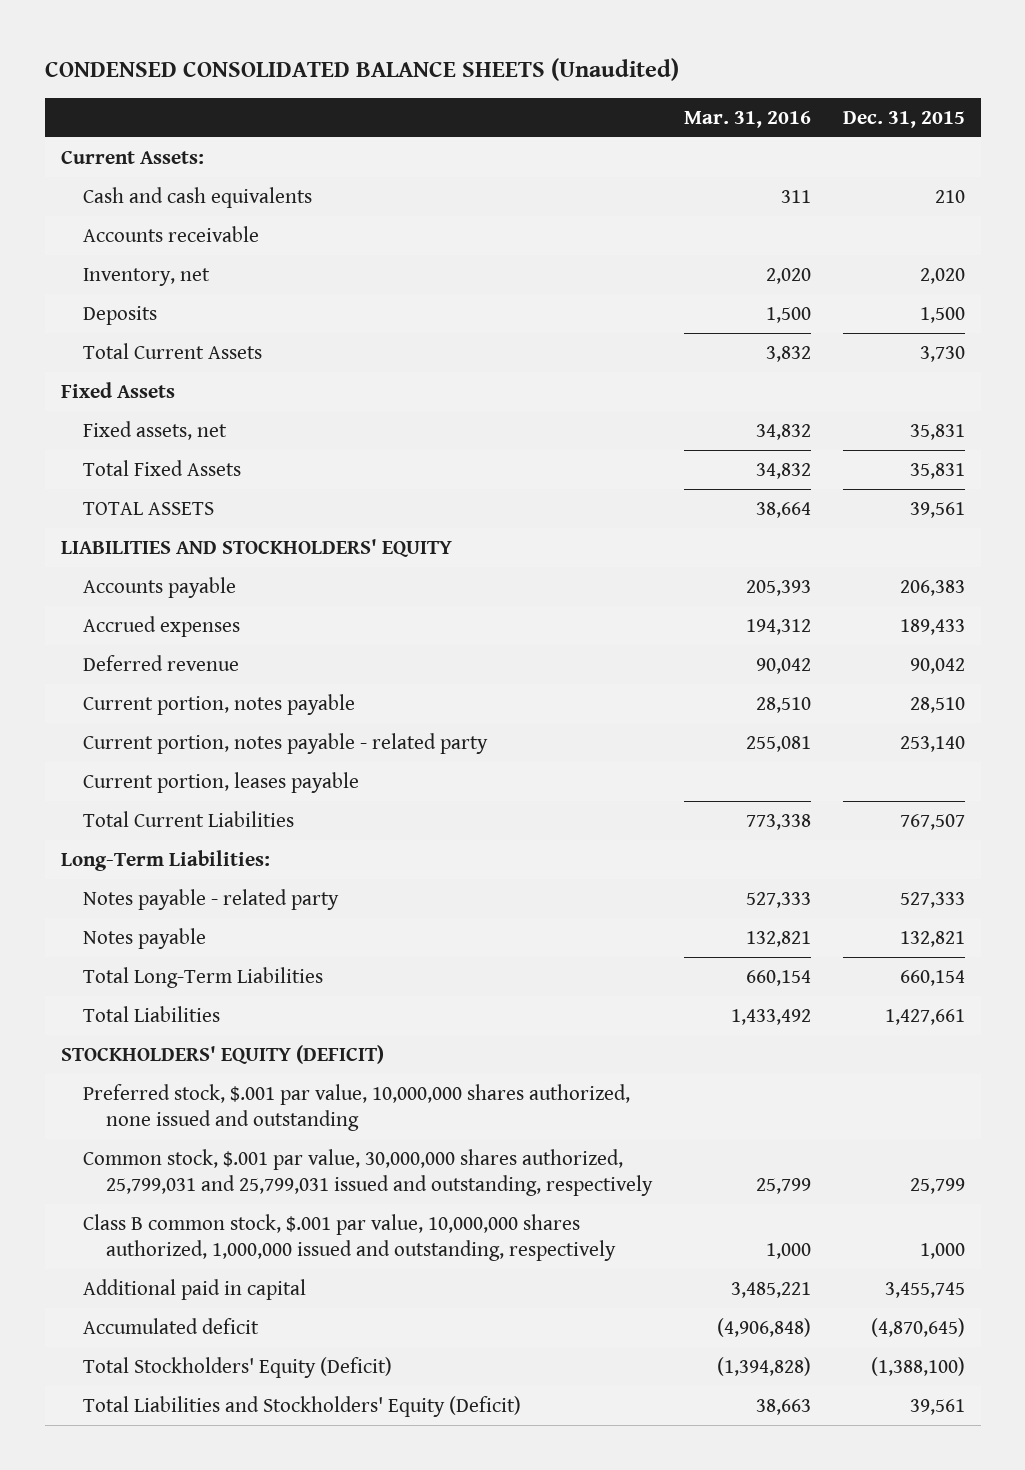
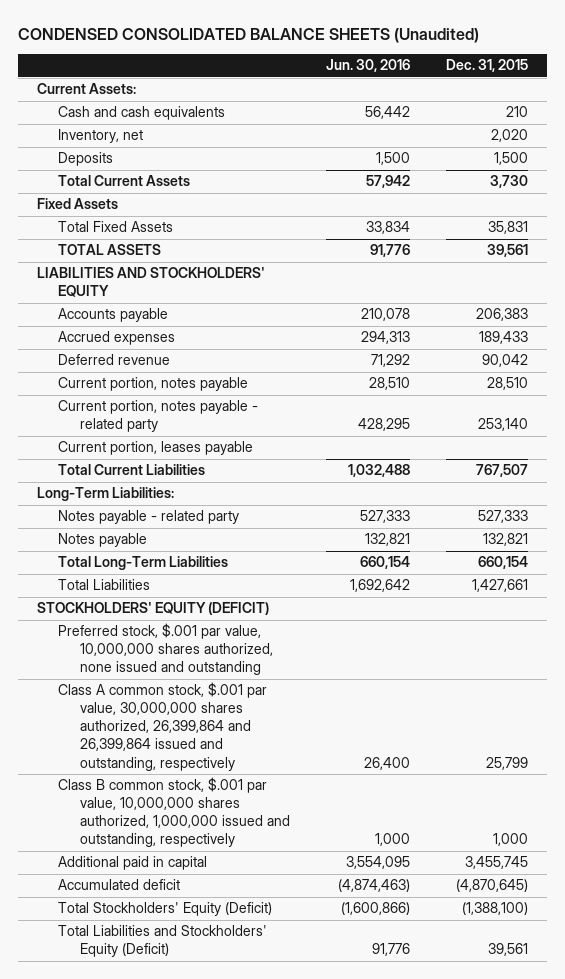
[683,110,811,128] Mar. 31, 2016 -> none
none -> [326,59,411,73] Jun. 30, 2016
[83,225,260,242] Accounts receivable -> none
[83,420,228,440] Fixed assets, net -> none
[83,1148,653,1197] Common stock, $.001 par value, 30,000,000 shares authorized, 25,799,031 and 25,799,031 issued and outstanding, respectively -> [58,682,268,771] Class A common stock, $.001 par value, 30,000,000 shares authorized, 26,399,864 and 26,399,864 issued and outstanding, respectively

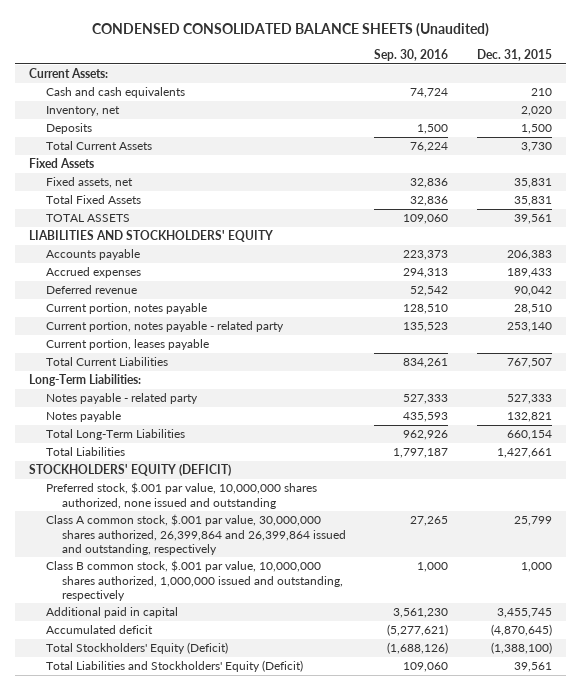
[326,59,411,73] Jun. 30, 2016 -> none
none -> [374,49,449,62] Sep. 30, 2016
none -> [45,177,133,189] Fixed assets, net

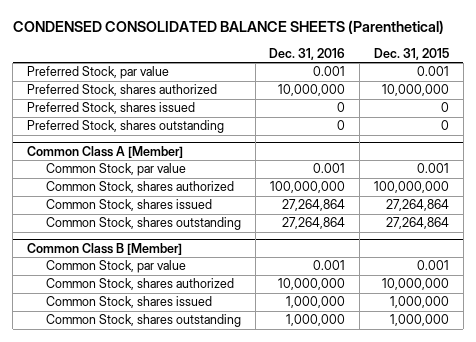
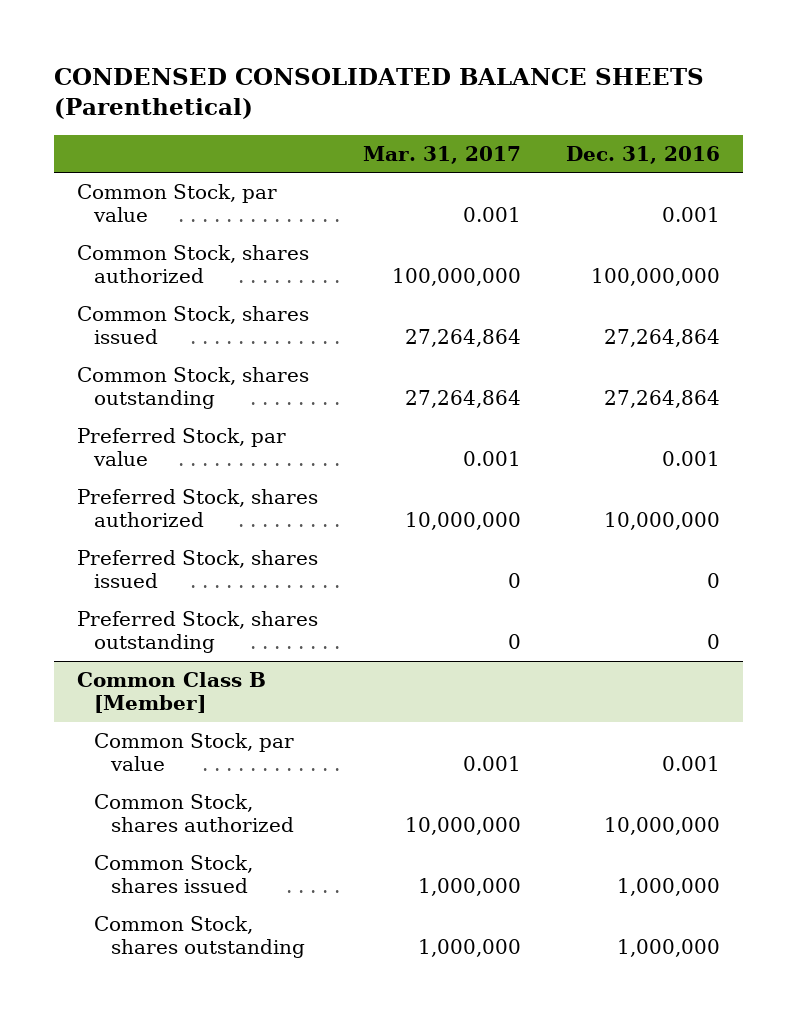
[373,47,449,60] Dec. 31, 2015 -> none
none -> [362,145,521,164] Mar. 31, 2017
[27,145,184,158] Common Class A [Member] -> none
[27,66,170,80] Preferred Stock, par value -> [76,427,286,467] Preferred Stock, par value
[27,84,218,97] Preferred Stock, shares authorized -> [76,488,318,528] Preferred Stock, shares authorized
[27,102,196,115] Preferred Stock, shares issued -> [76,549,318,589] Preferred Stock, shares issued
[27,120,225,134] Preferred Stock, shares outstanding -> [76,610,318,654] Preferred Stock, shares outstanding

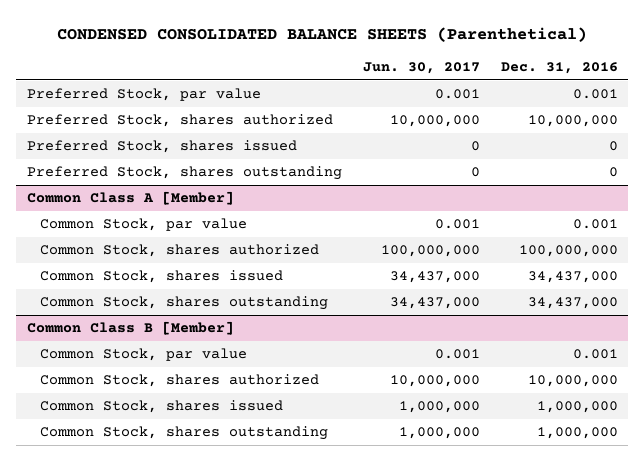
[362,145,521,164] Mar. 31, 2017 -> none
none -> [362,62,480,75] Jun. 30, 2017
[76,183,277,223] Common Stock, par value -> none
[76,244,309,284] Common Stock, shares authorized -> none
[76,305,309,345] Common Stock, shares issued -> none
[76,366,309,410] Common Stock, shares outstanding -> none
none -> [26,191,234,206] Common Class A [Member]
none -> [40,218,248,232] Common Stock, par value
none -> [40,244,320,258] Common Stock, shares authorized
none -> [40,270,284,284] Common Stock, shares issued
none -> [40,296,329,311] Common Stock, shares outstanding

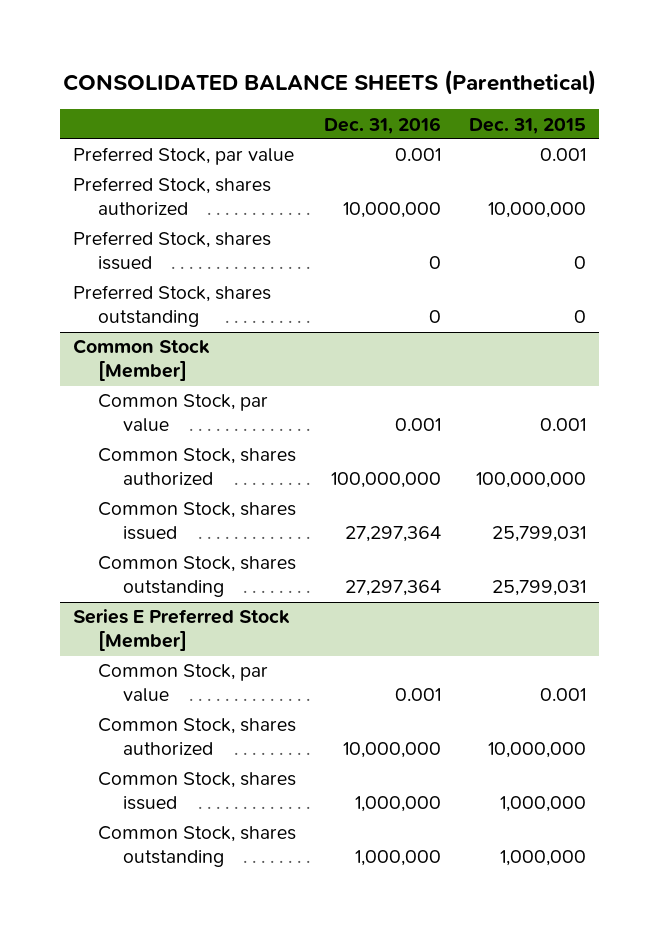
[57,27,588,43] CONDENSED CONSOLIDATED BALANCE SHEETS (Parenthetical) -> [62,69,596,95] CONSOLIDATED BALANCE SHEETS (Parenthetical)
[362,62,480,75] Jun. 30, 2017 -> none
none -> [468,117,586,134] Dec. 31, 2015
[26,191,234,206] Common Class A [Member] -> [73,339,211,382] Common Stock [Member]
[527,271,618,284] 34,437,000 -> [345,526,442,543] 27,297,364
[527,297,618,310] 34,437,000 -> [345,580,442,597] 27,297,364
[26,321,234,336] Common Class B [Member] -> [73,609,291,652] Series E Preferred Stock [Member]

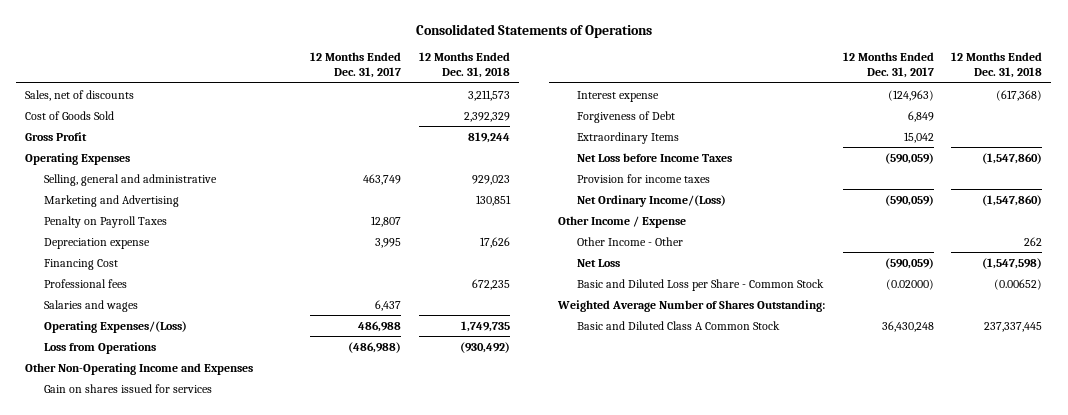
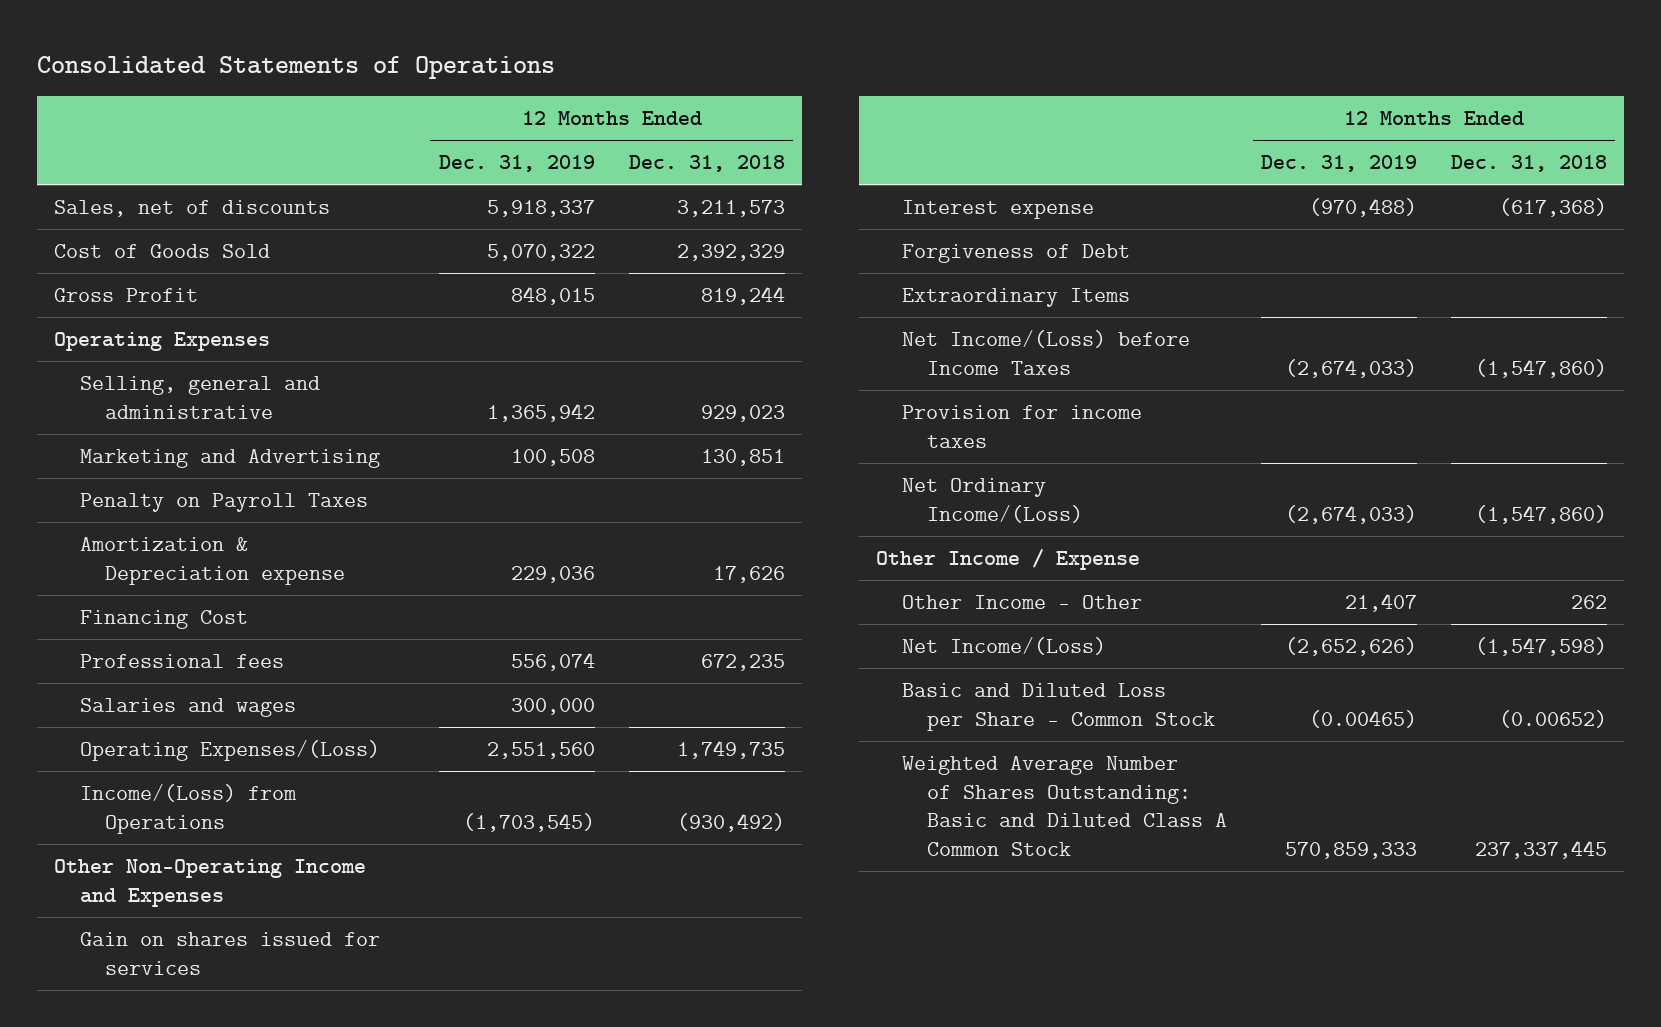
[310,52,402,78] 12 Months Ended Dec. 31, 2017 -> none
none -> [438,155,595,173] Dec. 31, 2019
[44,237,151,249] Depreciation expense -> [79,537,345,585] Amortization & Depreciation expense
[44,341,157,354] Loss from Operations -> [79,784,297,834] Income/(Loss) from Operations
[576,152,732,162] Net Loss before Income Taxes -> [901,330,1190,375] Net Income/(Loss) before Income Taxes
[576,258,620,267] Net Loss -> [901,637,1106,656] Net Income/(Loss)
[556,299,825,312] Weighted Average Number of Shares Outstanding: -> none
[576,320,780,330] Basic and Diluted Class A Common Stock -> [901,756,1228,856] Weighted Average Number of Shares Outstanding: Basic and Diluted Class A Common Stock

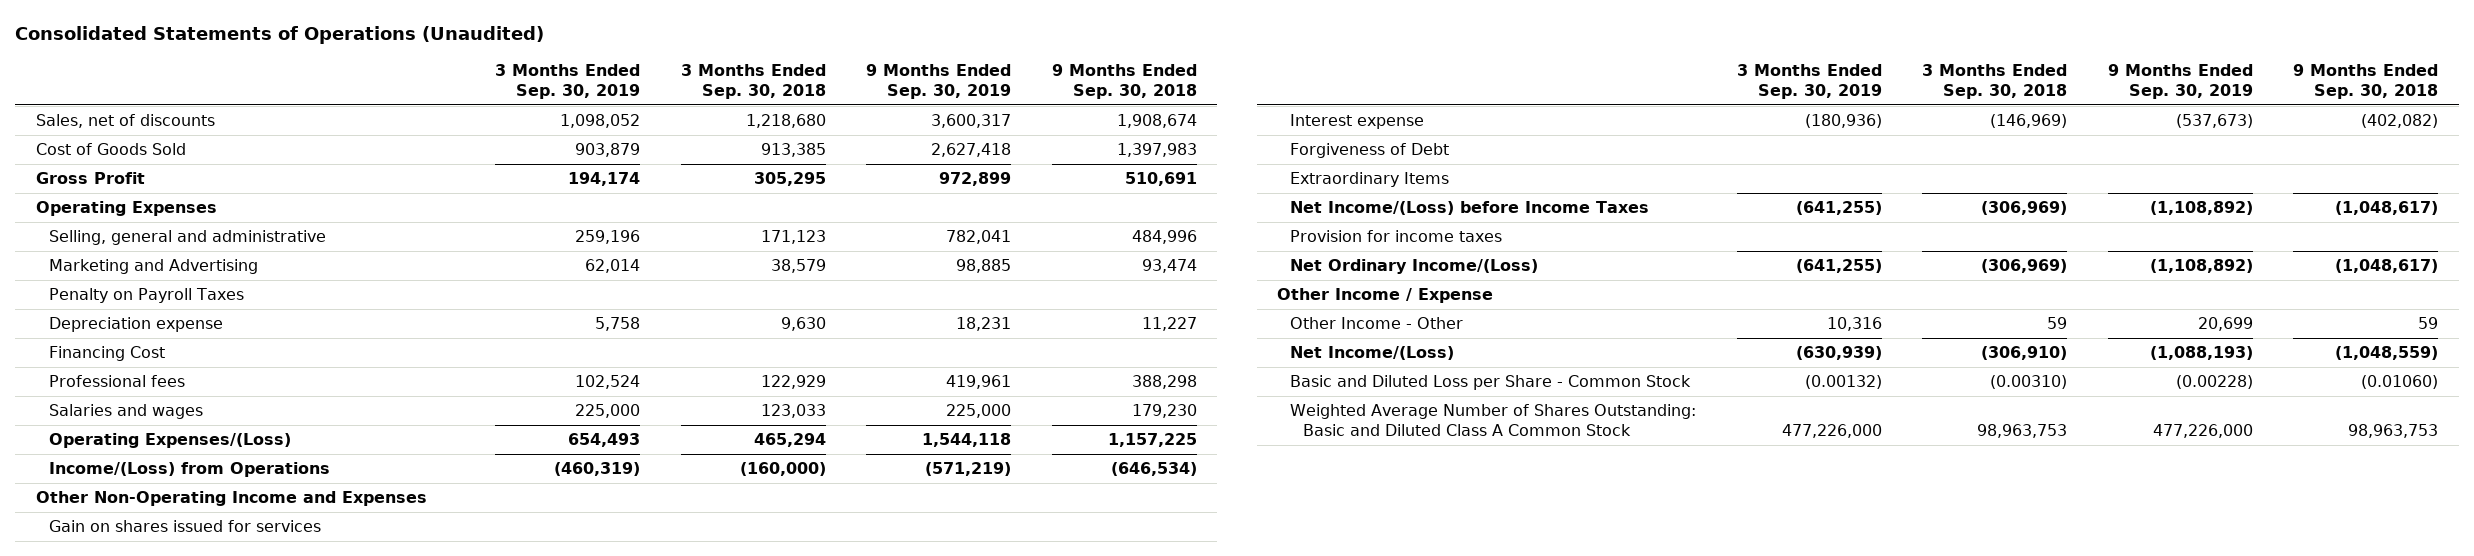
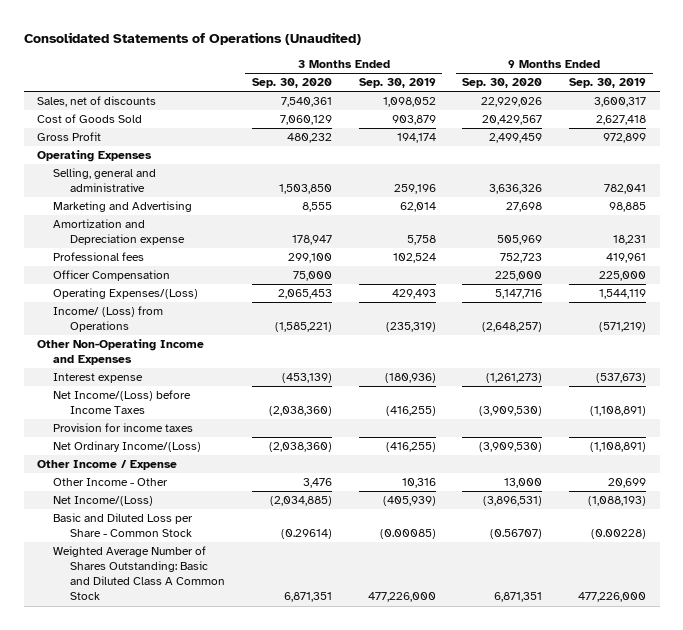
[680,64,826,99] 3 Months Ended Sep. 30, 2018 -> none
[1051,64,1197,99] 9 Months Ended Sep. 30, 2018 -> none
none -> [251,78,332,89] Sep. 30, 2020
none -> [462,78,543,89] Sep. 30, 2020
[48,288,244,304] Penalty on Payroll Taxes -> none
[48,346,165,362] Financing Cost -> none
[48,317,223,333] Depreciation expense -> [53,219,185,246] Amortization and Depreciation expense
[48,404,203,420] Salaries and wages -> none
none -> [53,270,171,282] Officer Compensation
[568,433,641,448] 654,493 -> [391,289,436,300] 429,493
[922,433,1012,448] 1,544,118 -> [599,289,647,300] 1,544,119
[48,462,330,478] Income/(Loss) from Operations -> [53,306,164,333] Income/ (Loss) from Operations
[554,462,641,477] (460,319) -> [385,322,436,333] (235,319)
[48,520,321,533] Gain on shares issued for services -> none
[1290,143,1450,159] Forgiveness of Debt -> none
[1290,172,1450,188] Extraordinary Items -> none
[1795,201,1882,216] (641,255) -> [385,406,436,417] (416,255)
[2149,201,2253,216] (1,108,892) -> [590,406,647,417] (1,108,891)
[1795,259,1882,274] (641,255) -> [385,442,436,453] (416,255)
[2149,259,2253,274] (1,108,892) -> [590,442,647,453] (1,108,891)
[1795,346,1882,361] (630,939) -> [382,496,436,507] (405,939)
[1804,375,1882,390] (0.00132) -> [379,529,436,540] (0.00085)

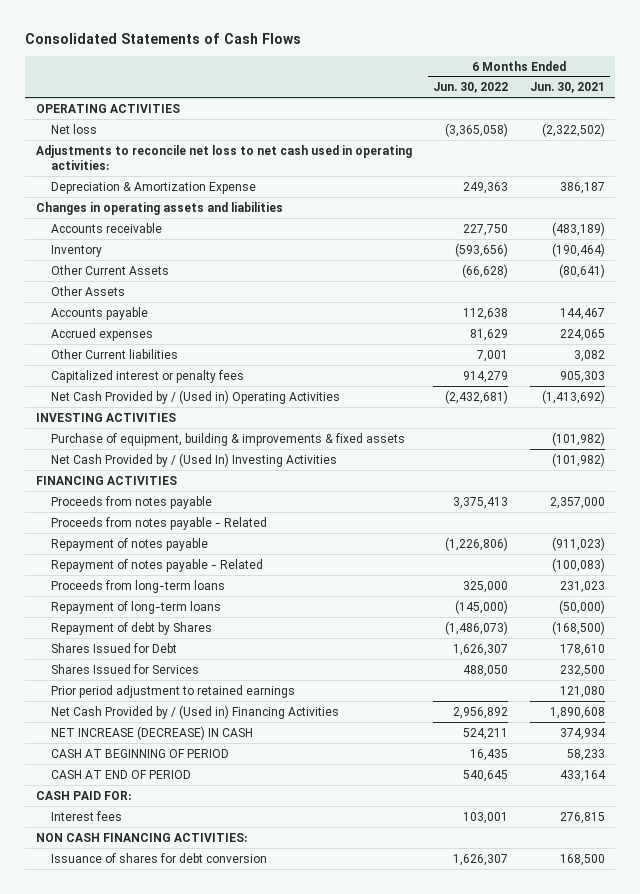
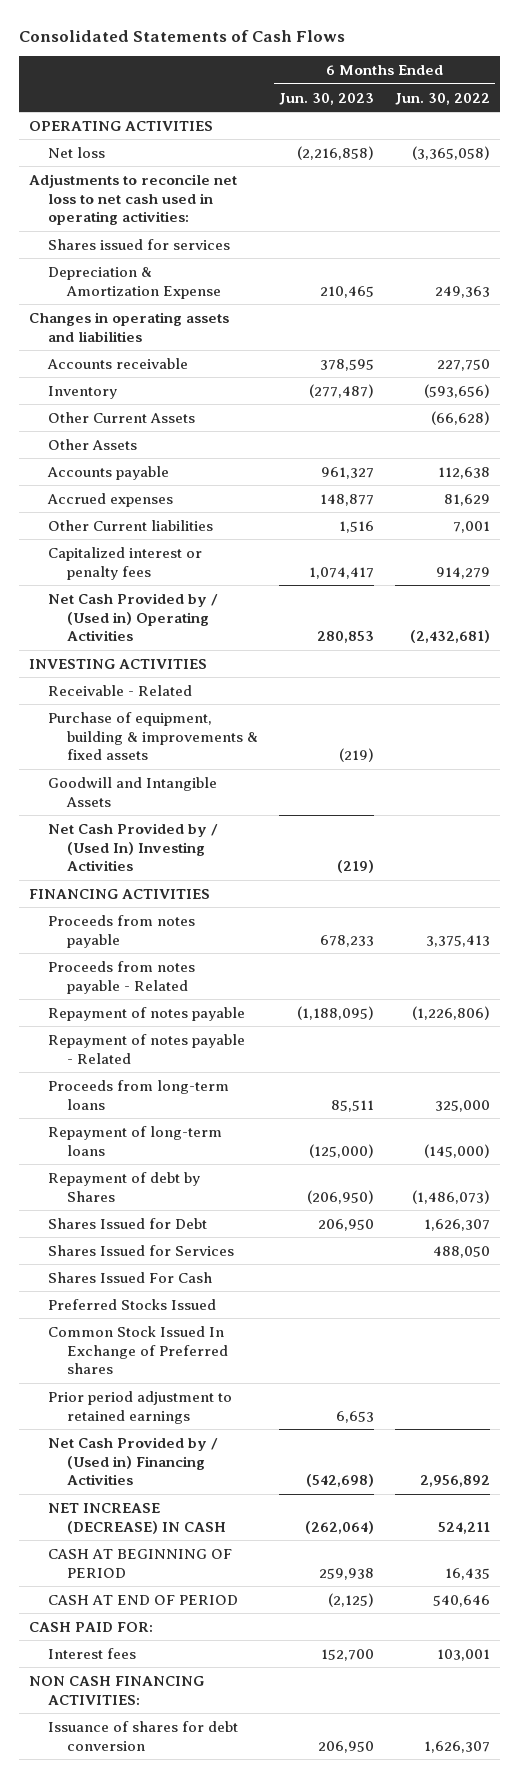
[529,82,605,94] Jun. 30, 2021 -> none
none -> [279,92,375,105] Jun. 30, 2023
none -> [48,238,231,250] Shares issued for services
none -> [48,684,193,696] Receivable - Related
none -> [48,776,218,807] Goodwill and Intangible Assets
none -> [48,1271,213,1283] Shares Issued For Cash
none -> [48,1298,217,1310] Preferred Stocks Issued
none -> [48,1325,229,1375] Common Stock Issued In Exchange of Preferred shares
[463,769,509,782] 540,645 -> [432,1594,490,1607] 540,646

